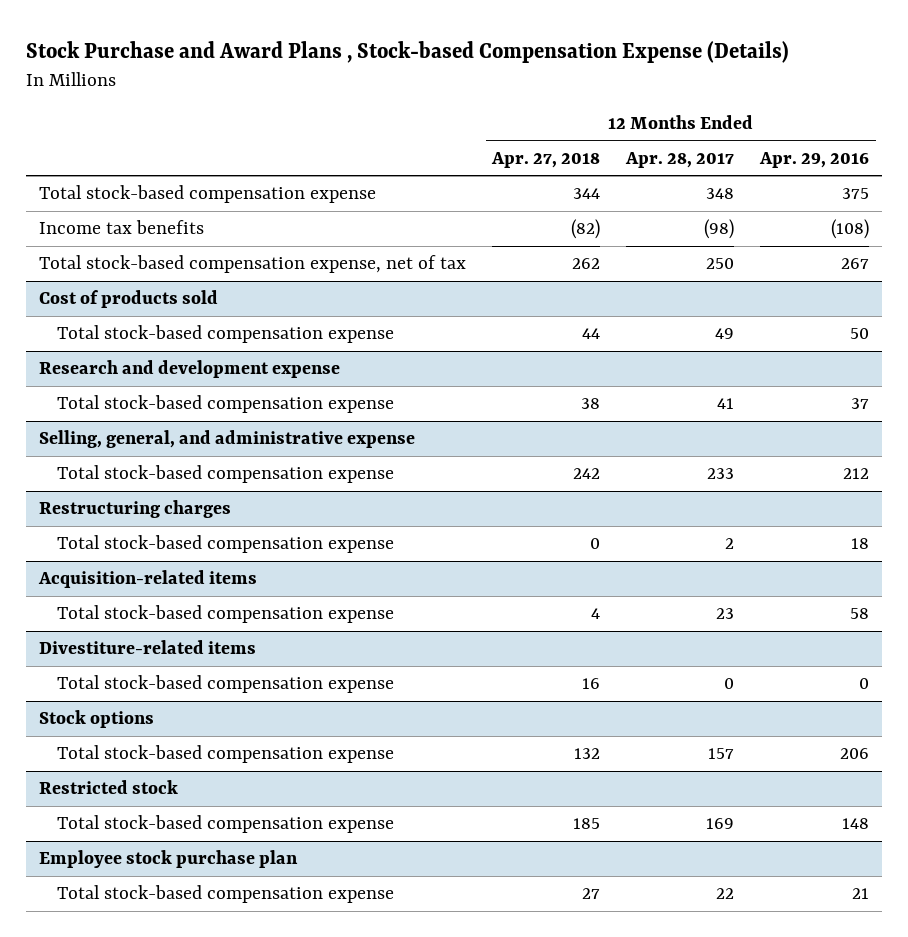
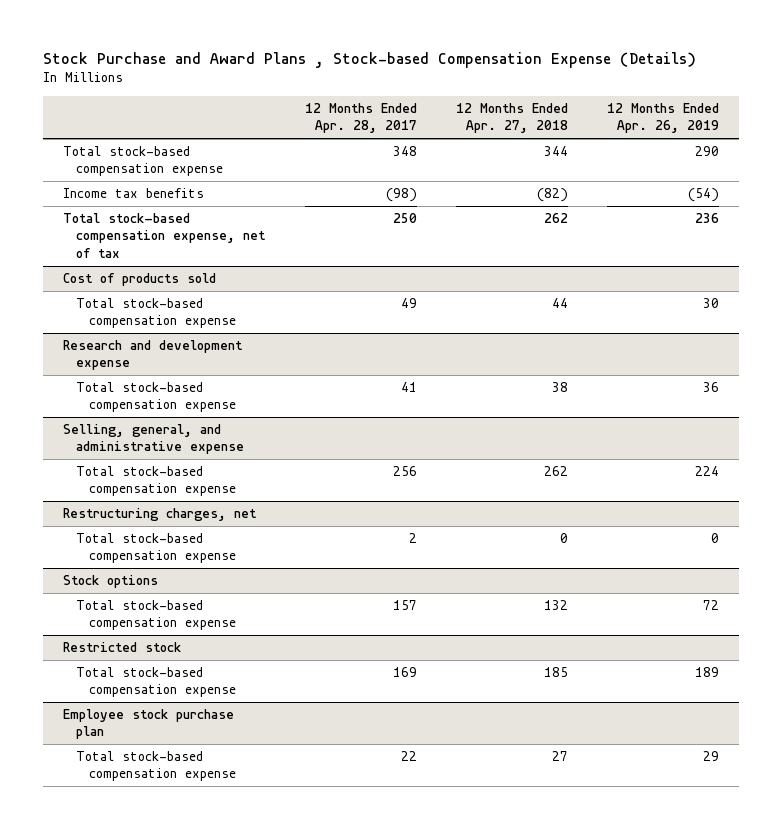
[759,151,870,168] Apr. 29, 2016 -> none
none -> [607,103,720,134] 12 Months Ended Apr. 26, 2019
[573,468,601,480] 242 -> [543,466,568,477] 262
[707,468,735,480] 233 -> [392,466,417,477] 256
[39,500,232,519] Restructuring charges -> [62,508,257,522] Restructuring charges, net
[38,570,258,589] Acquisition-related items -> none
[57,605,395,624] Total stock-based compensation expense -> none
[39,640,257,655] Divestiture-related items -> none
[57,675,395,694] Total stock-based compensation expense -> none

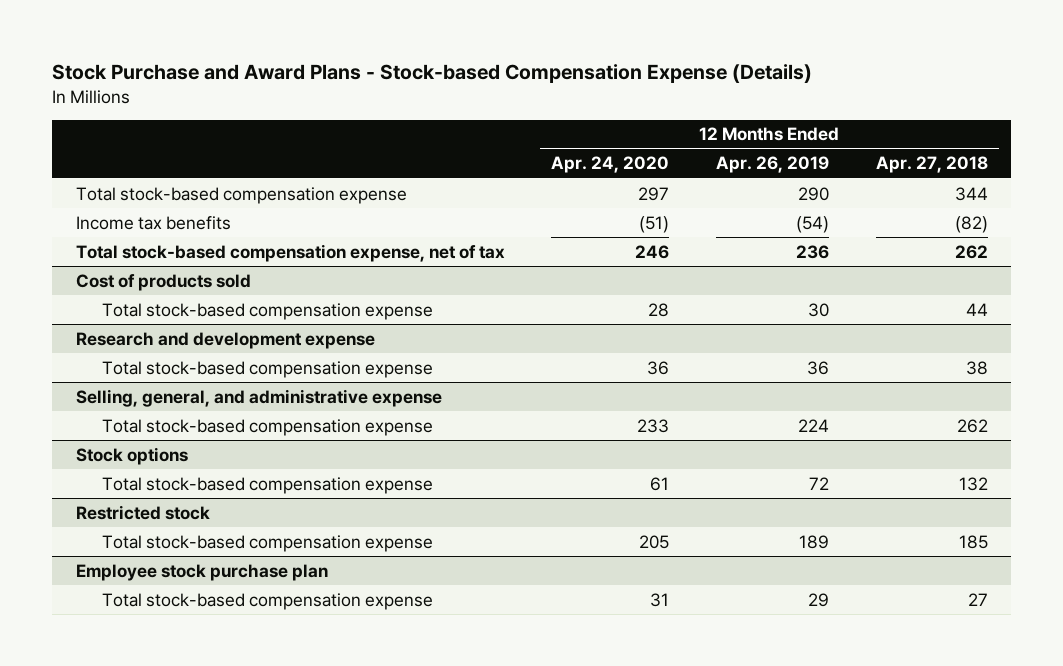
[43,52,697,69] Stock Purchase and Award Plans , Stock-based Compensation Expense (Details) -> [52,64,813,84] Stock Purchase and Award Plans - Stock-based Compensation Expense (Details)
[304,103,417,134] 12 Months Ended Apr. 28, 2017 -> none
none -> [551,156,670,174] Apr. 24, 2020
[62,508,257,522] Restructuring charges, net -> none
[76,533,237,564] Total stock-based compensation expense -> none

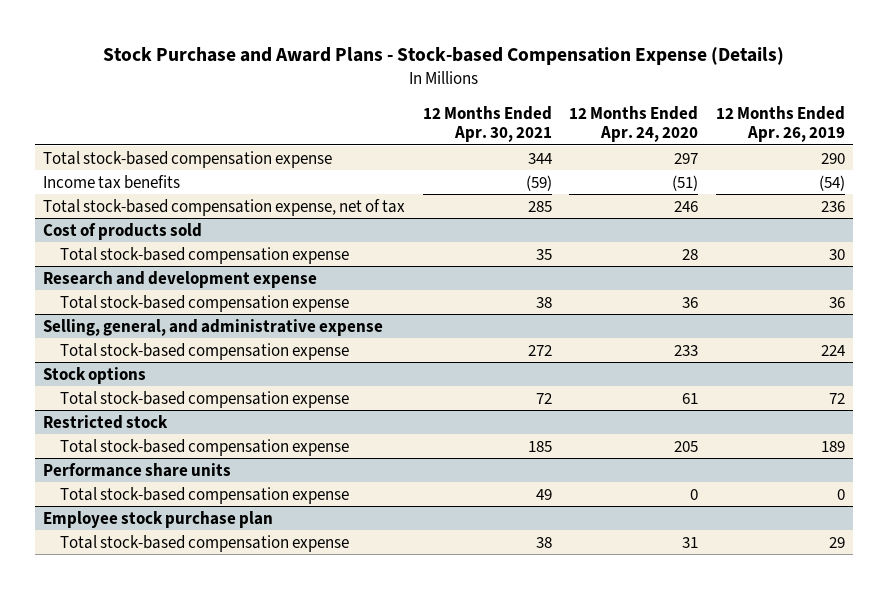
[875,156,988,174] Apr. 27, 2018 -> none
none -> [422,105,552,143] 12 Months Ended Apr. 30, 2021
none -> [43,462,232,477] Performance share units
none -> [59,486,349,504] Total stock-based compensation expense

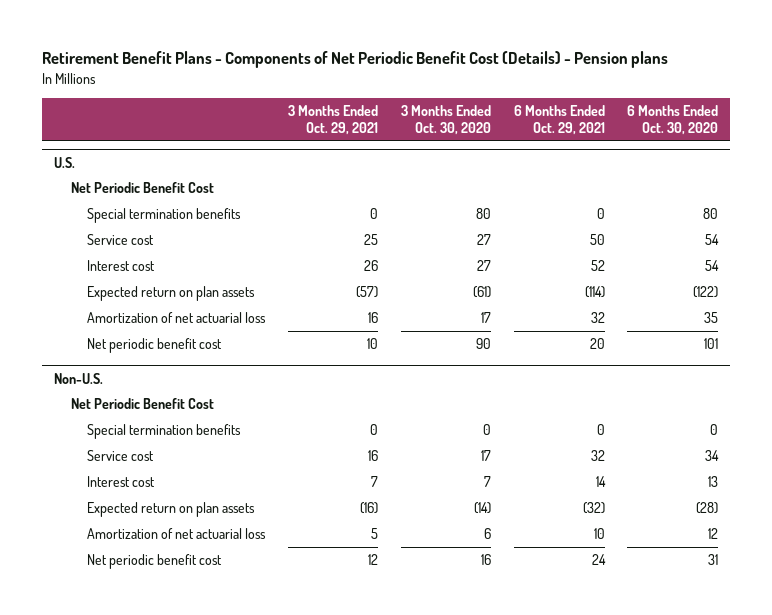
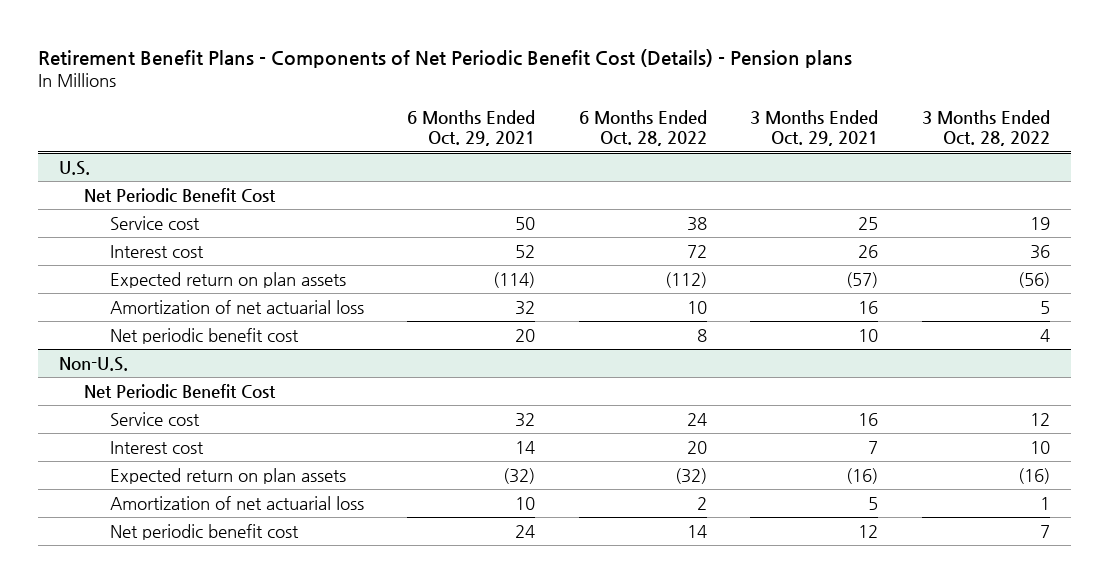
[400,104,491,135] 3 Months Ended Oct. 30, 2020 -> none
[627,104,719,135] 6 Months Ended Oct. 30, 2020 -> none
none -> [578,109,707,147] 6 Months Ended Oct. 28, 2022
none -> [921,109,1050,147] 3 Months Ended Oct. 28, 2022
[87,208,242,224] Special termination benefits -> none
[87,424,242,440] Special termination benefits -> none

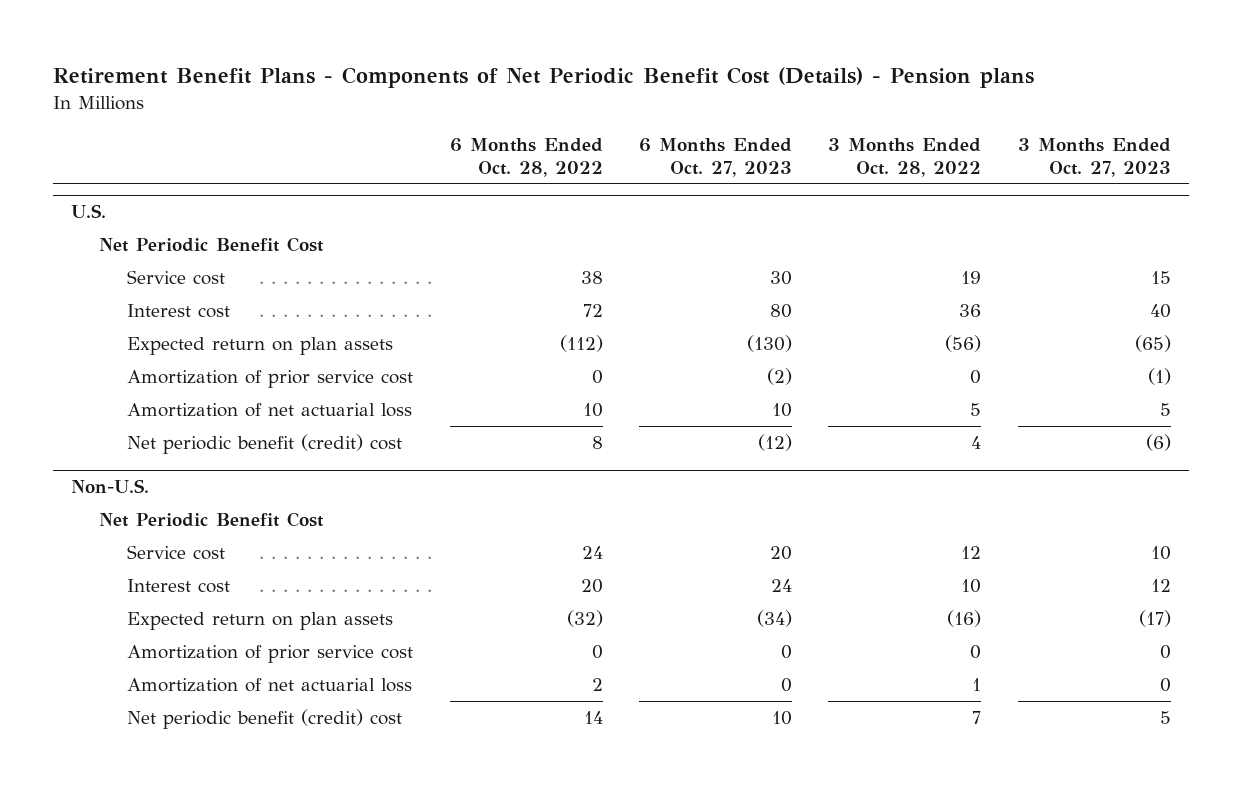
[407,109,536,147] 6 Months Ended Oct. 29, 2021 -> none
[750,109,879,147] 3 Months Ended Oct. 29, 2021 -> none
none -> [639,137,793,177] 6 Months Ended Oct. 27, 2023
none -> [1017,137,1171,177] 3 Months Ended Oct. 27, 2023
none -> [127,370,414,389] Amortization of prior service cost
[109,327,299,344] Net periodic benefit cost -> [127,434,403,455] Net periodic benefit (credit) cost
none -> [127,645,414,664] Amortization of prior service cost
[109,523,299,540] Net periodic benefit cost -> [127,709,403,730] Net periodic benefit (credit) cost

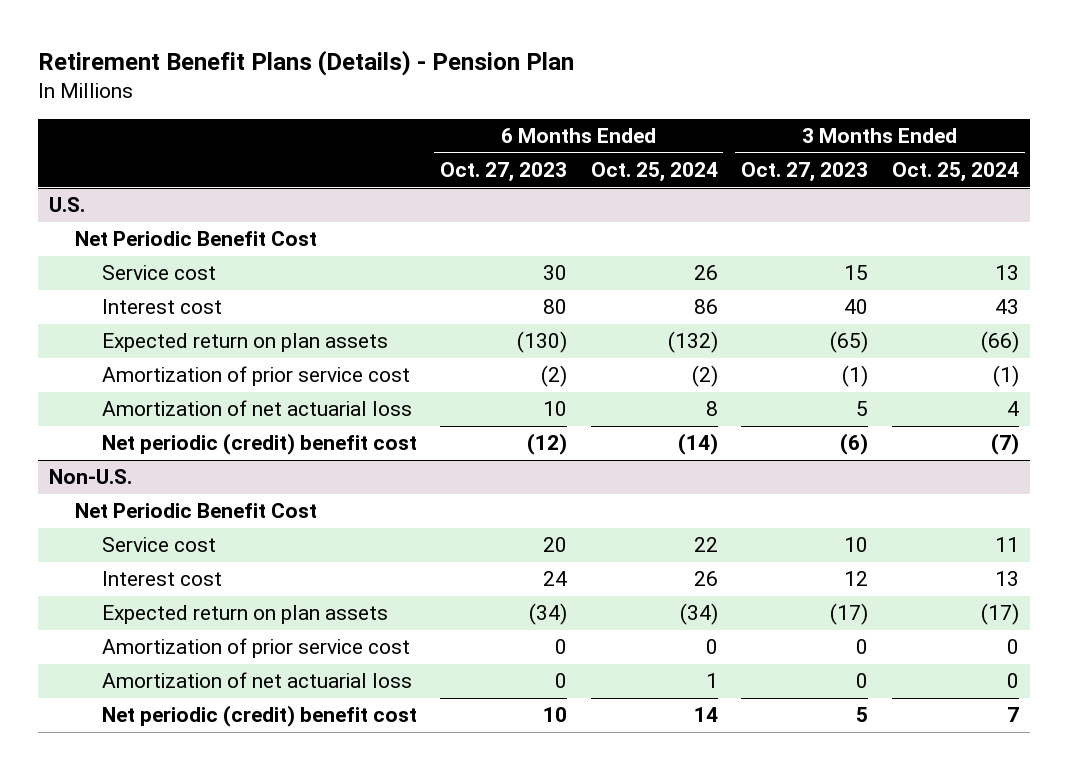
[52,66,1034,88] Retirement Benefit Plans - Components of Net Periodic Benefit Cost (Details) - Pension plans -> [37,49,574,76] Retirement Benefit Plans (Details) - Pension Plan
[449,137,603,177] 6 Months Ended Oct. 28, 2022 -> none
[828,137,982,177] 3 Months Ended Oct. 28, 2022 -> none
none -> [590,162,718,183] Oct. 25, 2024
none -> [891,162,1019,183] Oct. 25, 2024
[127,434,403,455] Net periodic benefit (credit) cost -> [101,433,417,456] Net periodic (credit) benefit cost
[127,709,403,730] Net periodic benefit (credit) cost -> [101,705,417,728] Net periodic (credit) benefit cost

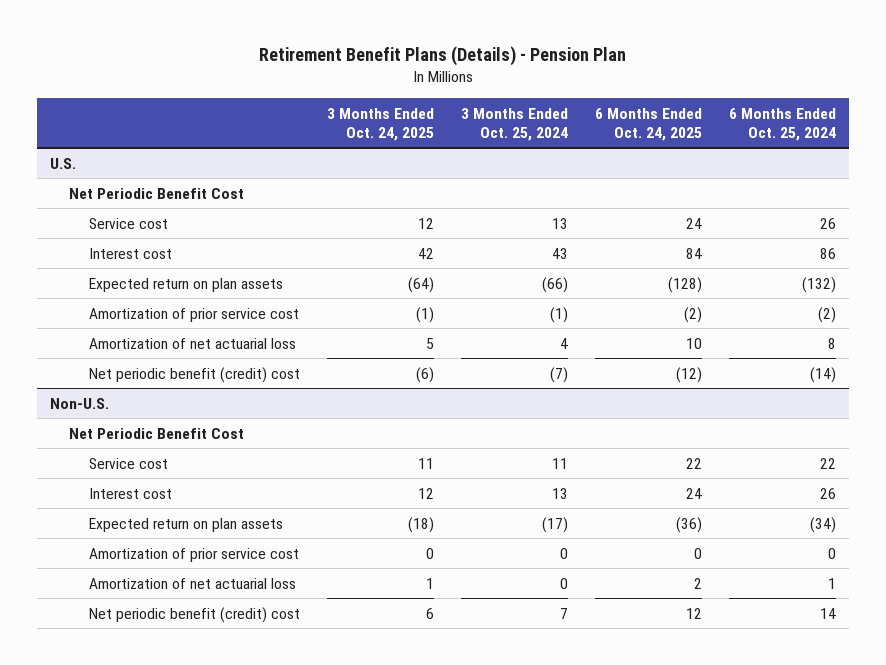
[440,162,568,183] Oct. 27, 2023 -> none
[741,162,869,183] Oct. 27, 2023 -> none
none -> [326,107,434,141] 3 Months Ended Oct. 24, 2025
none -> [594,107,702,141] 6 Months Ended Oct. 24, 2025
[101,433,417,456] Net periodic (credit) benefit cost -> [88,366,300,383] Net periodic benefit (credit) cost
[101,705,417,728] Net periodic (credit) benefit cost -> [88,606,300,623] Net periodic benefit (credit) cost

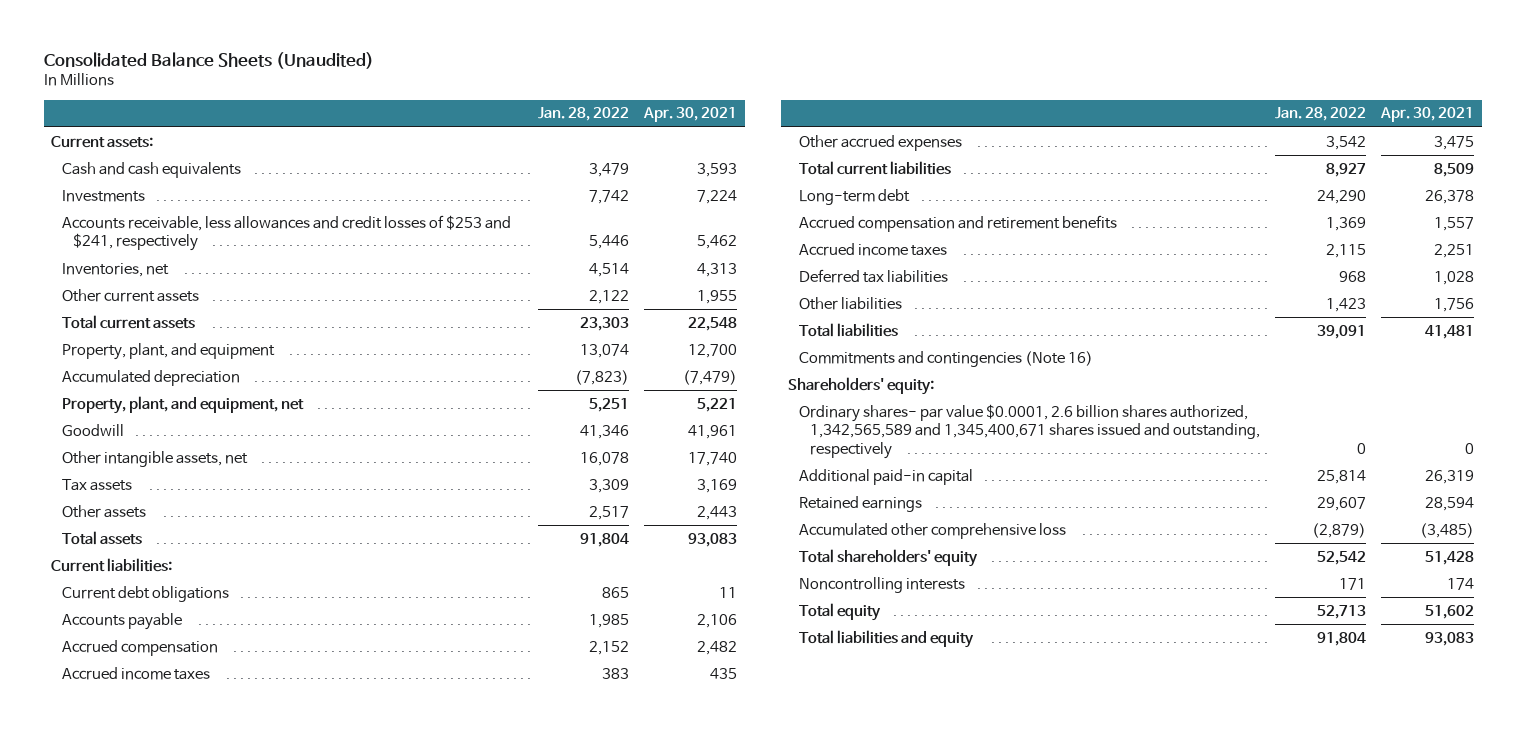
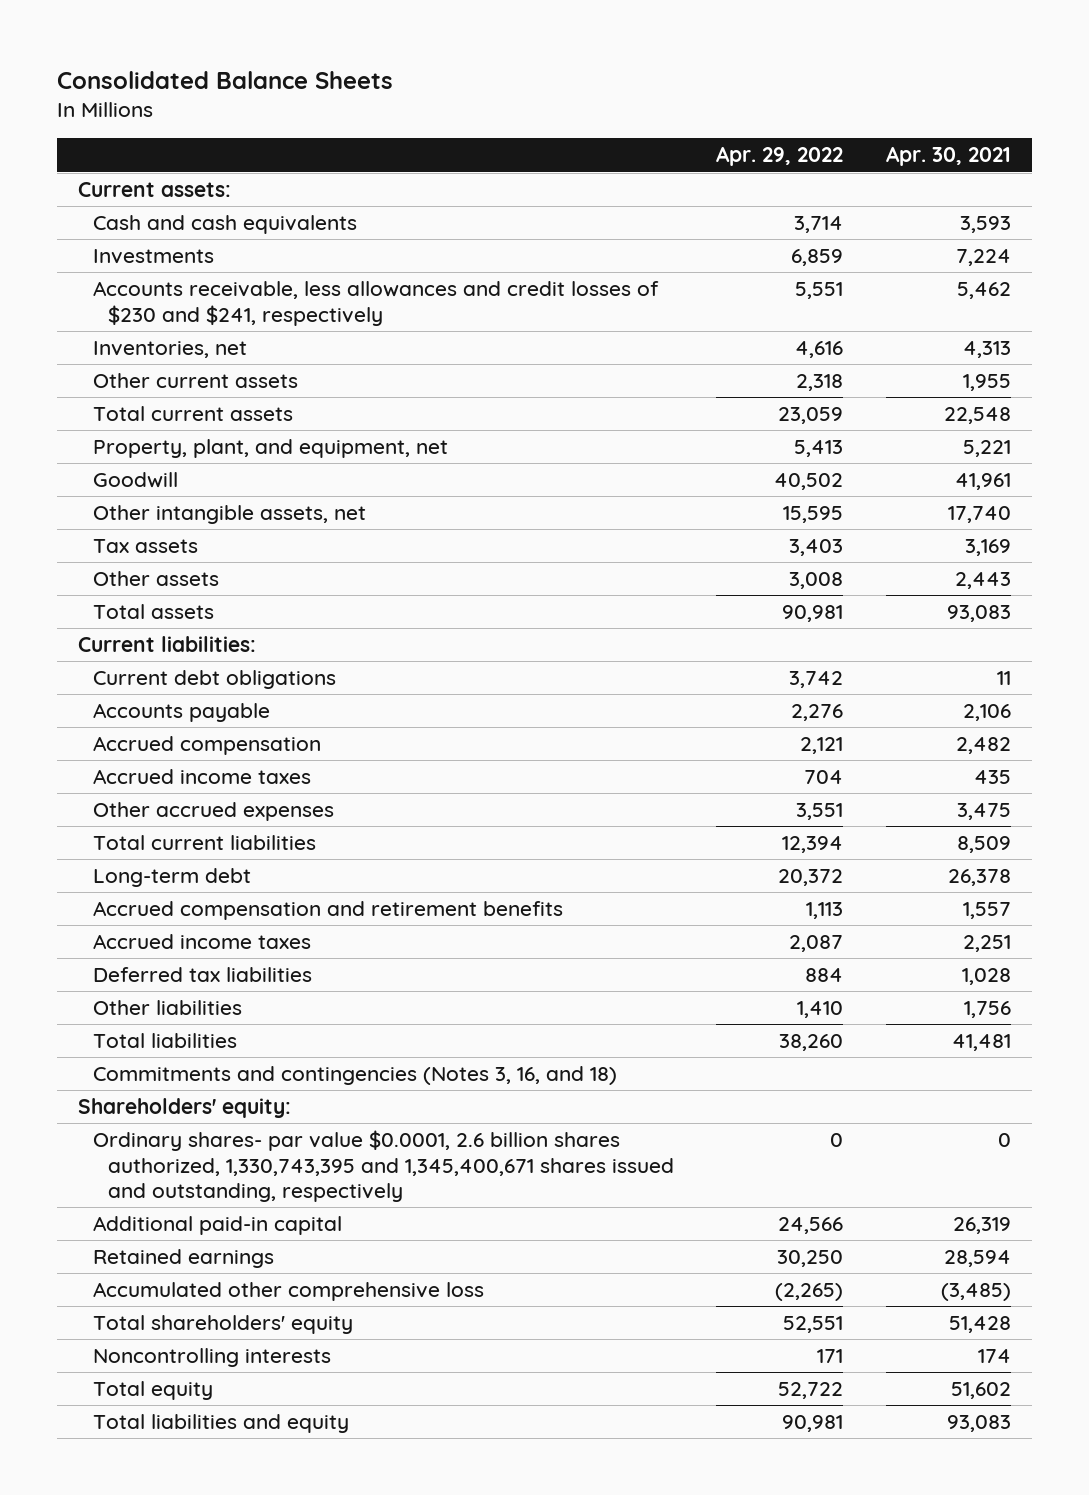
[43,52,374,70] Consolidated Balance Sheets (Unaudited) -> [56,71,393,90] Consolidated Balance Sheets
[538,107,630,122] Jan. 28, 2022 -> none
none -> [716,146,844,167] Apr. 29, 2022
[62,214,512,252] Accounts receivable, less allowances and credit losses of $253 and $241, respectively -> [92,281,659,326] Accounts receivable, less allowances and credit losses of $230 and $241, respectively
[62,342,276,360] Property, plant, and equipment -> none
[62,369,241,386] Accumulated depreciation -> none
[799,350,1094,367] Commitments and contingencies (Note 16) -> [92,1066,617,1086] Commitments and contingencies (Notes 3, 16, and 18)
[799,403,1261,459] Ordinary shares- par value $0.0001, 2.6 billion shares authorized, 1,342,565,589 and 1,345,400,671 shares issued and outstanding, respectively -> [92,1130,674,1203] Ordinary shares- par value $0.0001, 2.6 billion shares authorized, 1,330,743,395 and 1,345,400,671 shares issued and outstanding, respectively

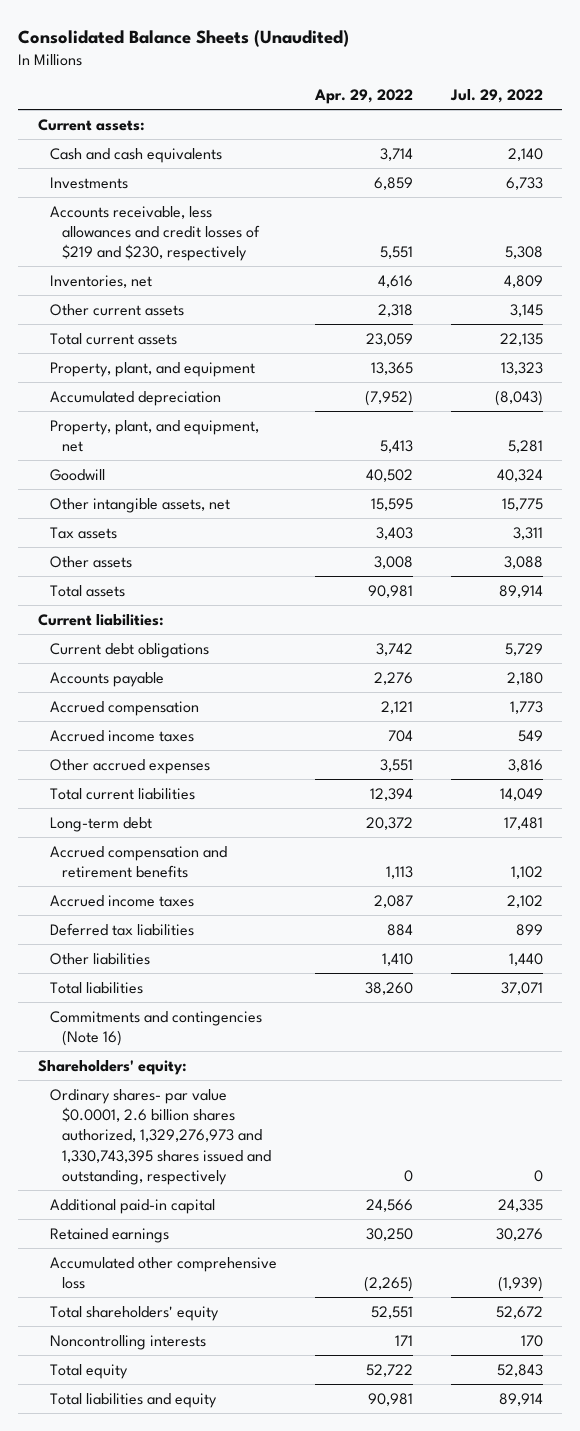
[56,71,393,90] Consolidated Balance Sheets -> [18,30,350,48] Consolidated Balance Sheets (Unaudited)
[885,146,1011,167] Apr. 30, 2021 -> none
none -> [449,89,543,104] Jul. 29, 2022
[92,281,659,326] Accounts receivable, less allowances and credit losses of $230 and $241, respectively -> [49,205,261,262] Accounts receivable, less allowances and credit losses of $219 and $230, respectively
none -> [49,361,255,377] Property, plant, and equipment
none -> [49,390,221,406] Accumulated depreciation
[92,1066,617,1086] Commitments and contingencies (Notes 3, 16, and 18) -> [49,1010,262,1047] Commitments and contingencies (Note 16)
[92,1130,674,1203] Ordinary shares- par value $0.0001, 2.6 billion shares authorized, 1,330,743,395 and 1,345,400,671 shares issued and outstanding, respectively -> [49,1088,272,1186] Ordinary shares- par value $0.0001, 2.6 billion shares authorized, 1,329,276,973 and 1,330,743,395 shares issued and outstanding, respectively

